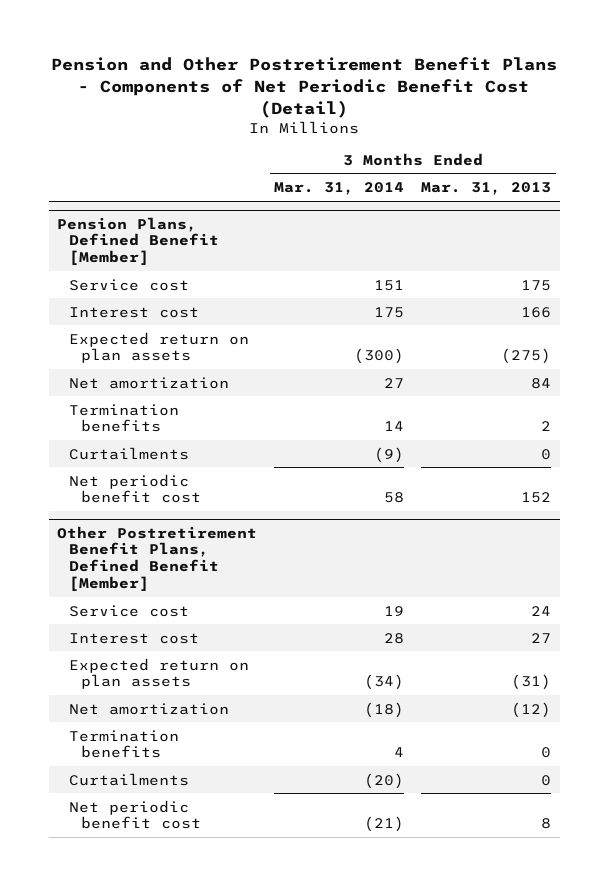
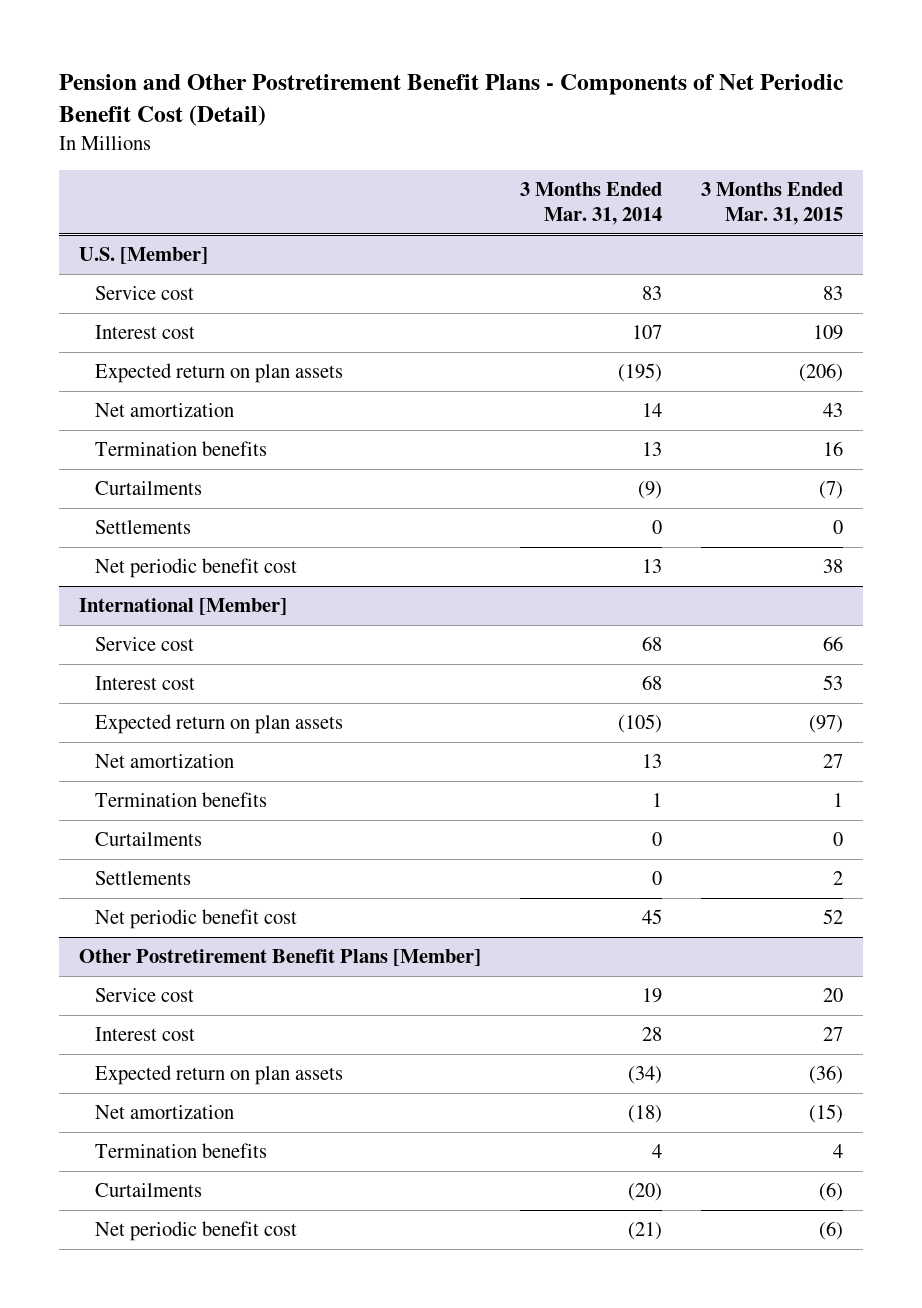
[421,182,552,196] Mar. 31, 2013 -> none
none -> [701,182,844,225] 3 Months Ended Mar. 31, 2015
[57,216,220,266] Pension Plans, Defined Benefit [Member] -> none
none -> [78,247,208,265] U.S. [Member]
[374,279,405,291] 151 -> [641,286,662,301] 83
[374,306,405,318] 175 -> [631,325,662,340] 107
[354,348,405,365] (300) -> [617,363,662,383] (195)
[384,377,405,388] 27 -> [641,403,662,418] 14
[384,421,405,432] 14 -> [641,442,662,457] 13
none -> [94,520,191,535] Settlements
[384,492,405,504] 58 -> [641,559,662,574] 13
none -> [78,598,287,616] International [Member]
none -> [94,637,194,652] Service cost
none -> [94,676,195,691] Interest cost
none -> [94,714,343,735] Expected return on plan assets
none -> [94,754,234,769] Net amortization
none -> [94,792,267,808] Termination benefits
none -> [94,832,202,847] Curtailments
none -> [94,871,191,886] Settlements
none -> [94,909,297,930] Net periodic benefit cost
[57,525,258,591] Other Postretirement Benefit Plans, Defined Benefit [Member] -> [78,949,481,967] Other Postretirement Benefit Plans [Member]

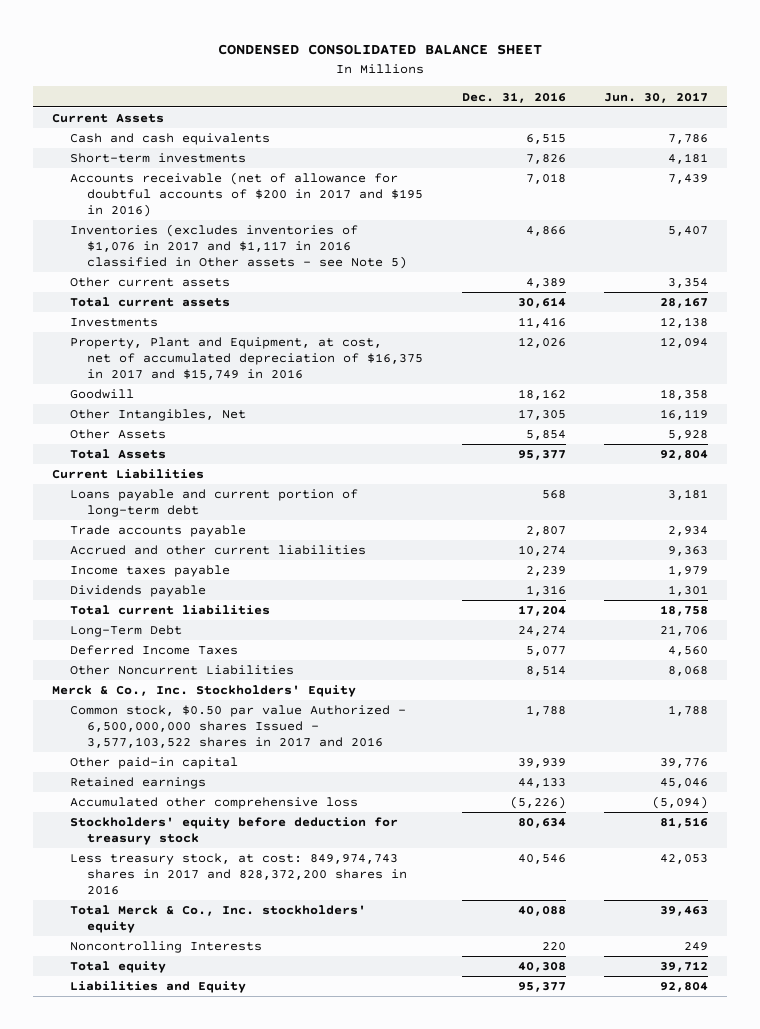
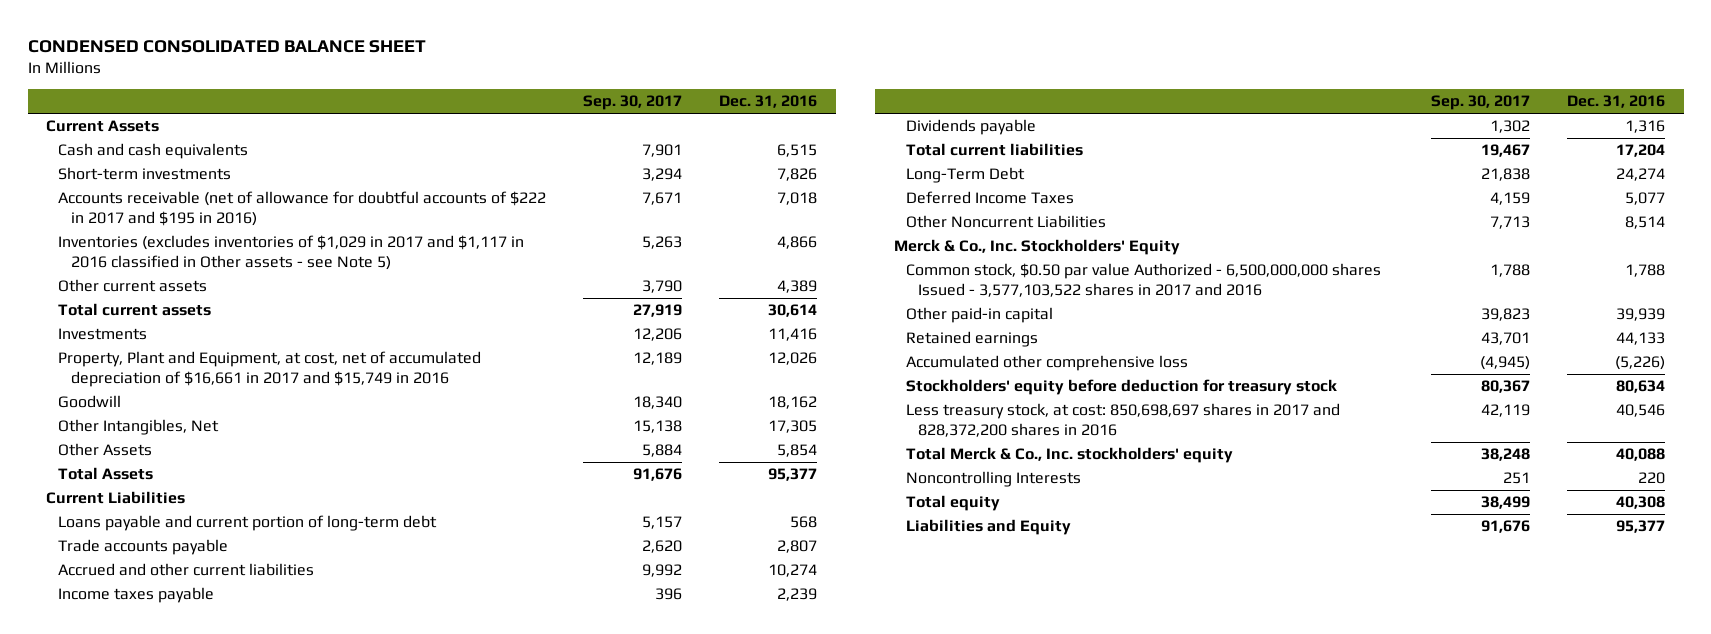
[603,91,708,103] Jun. 30, 2017 -> none
none -> [583,95,683,111] Sep. 30, 2017
[69,172,424,218] Accounts receivable (net of allowance for doubtful accounts of $200 in 2017 and $195 in 2016) -> [58,191,547,227] Accounts receivable (net of allowance for doubtful accounts of $222 in 2017 and $195 in 2016)
[69,224,408,270] Inventories (excludes inventories of $1,076 in 2017 and $1,117 in 2016 classified in Other assets - see Note 5) -> [58,235,525,271] Inventories (excludes inventories of $1,029 in 2017 and $1,117 in 2016 classified in Other assets - see Note 5)
[69,337,424,381] Property, Plant and Equipment, at cost, net of accumulated depreciation of $16,375 in 2017 and $15,749 in 2016 -> [58,351,482,388] Property, Plant and Equipment, at cost, net of accumulated depreciation of $16,661 in 2017 and $15,749 in 2016
[69,853,408,896] Less treasury stock, at cost: 849,974,743 shares in 2017 and 828,372,200 shares in 2016 -> [906,403,1341,438] Less treasury stock, at cost: 850,698,697 shares in 2017 and 828,372,200 shares in 2016

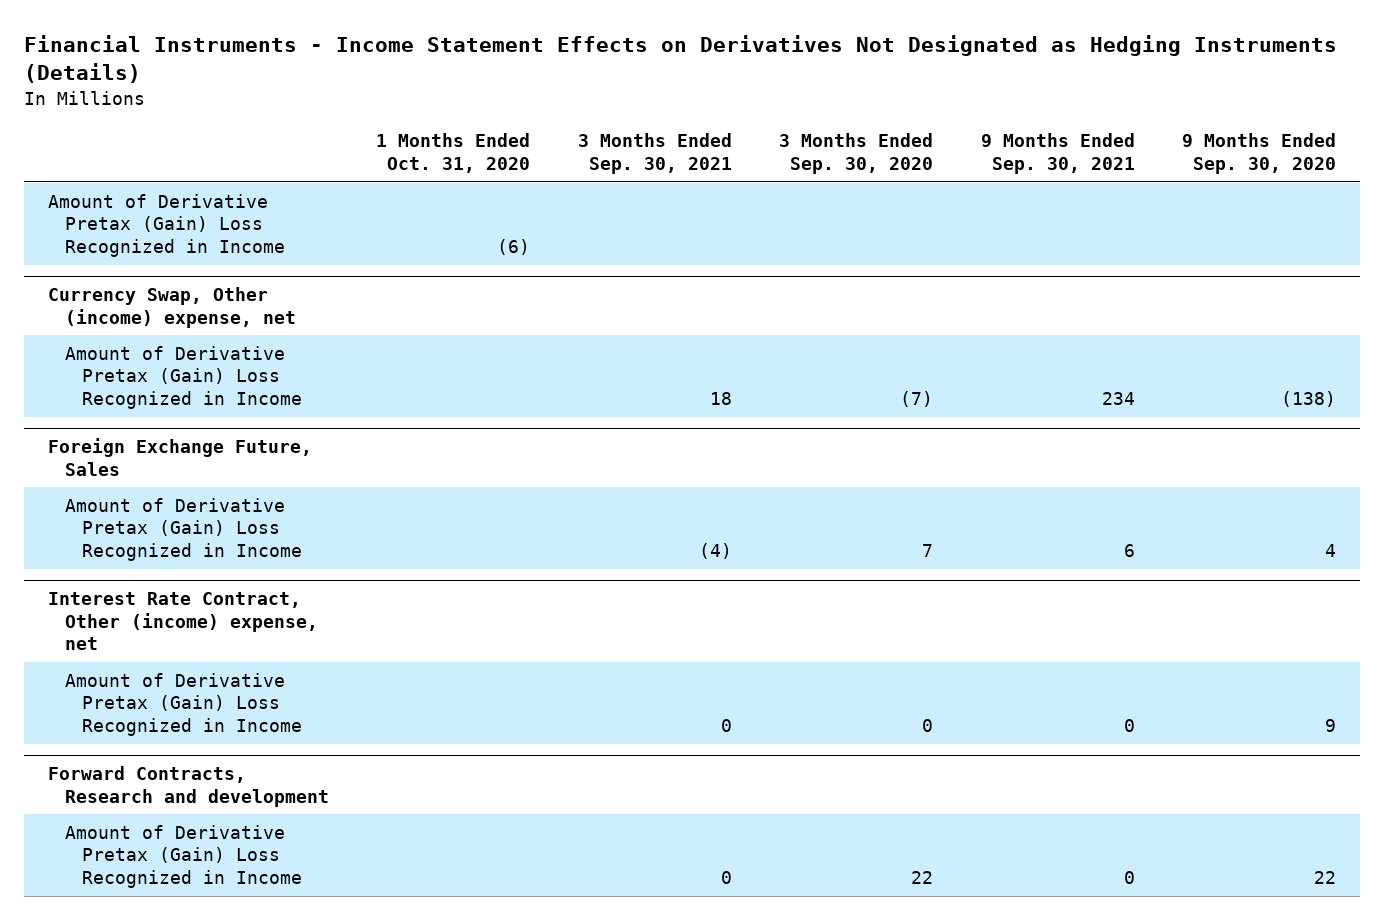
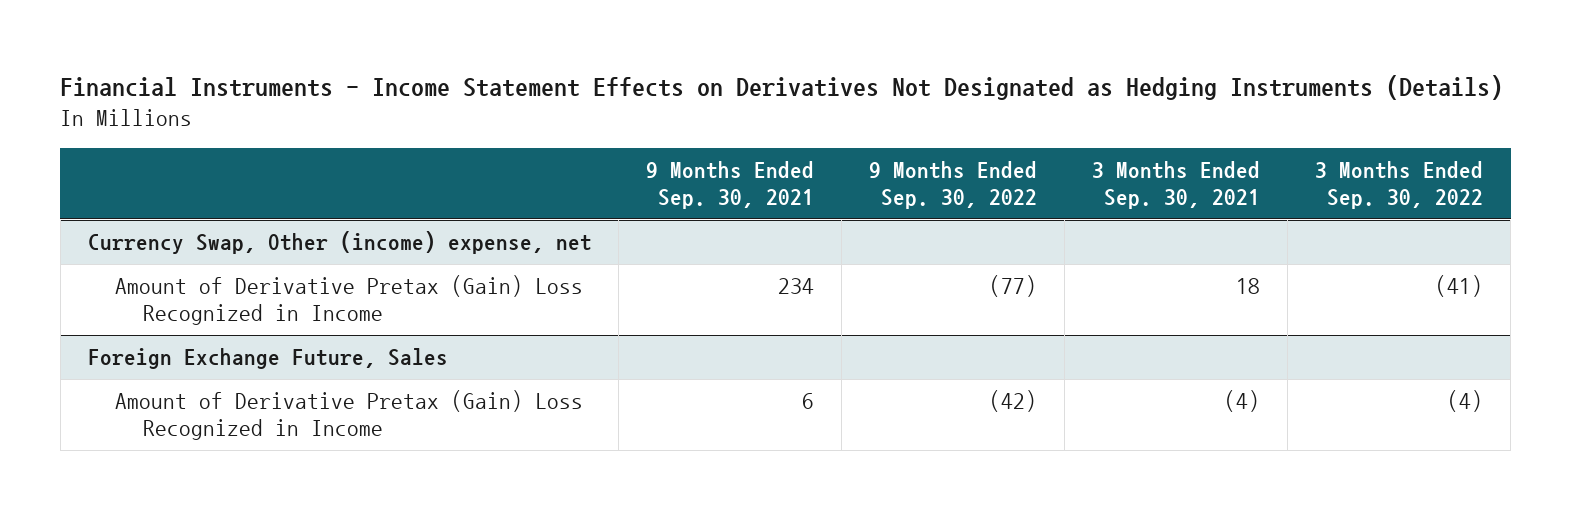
[376,133,531,174] 1 Months Ended Oct. 31, 2020 -> none
[779,133,934,175] 3 Months Ended Sep. 30, 2020 -> none
[1181,133,1336,175] 9 Months Ended Sep. 30, 2020 -> none
none -> [869,161,1038,209] 9 Months Ended Sep. 30, 2022
none -> [1315,161,1484,209] 3 Months Ended Sep. 30, 2022
[48,193,285,258] Amount of Derivative Pretax (Gain) Loss Recognized in Income -> none
[48,592,318,651] Interest Rate Contract, Other (income) expense, net -> none
[64,672,302,737] Amount of Derivative Pretax (Gain) Loss Recognized in Income -> none
[48,766,329,807] Forward Contracts, Research and development -> none
[64,824,302,889] Amount of Derivative Pretax (Gain) Loss Recognized in Income -> none

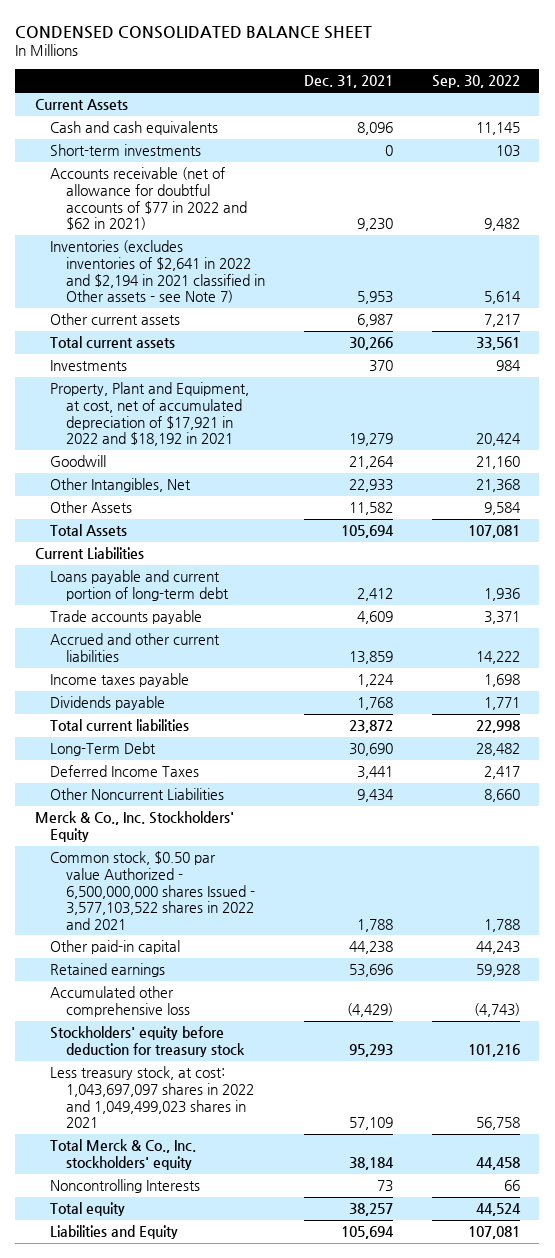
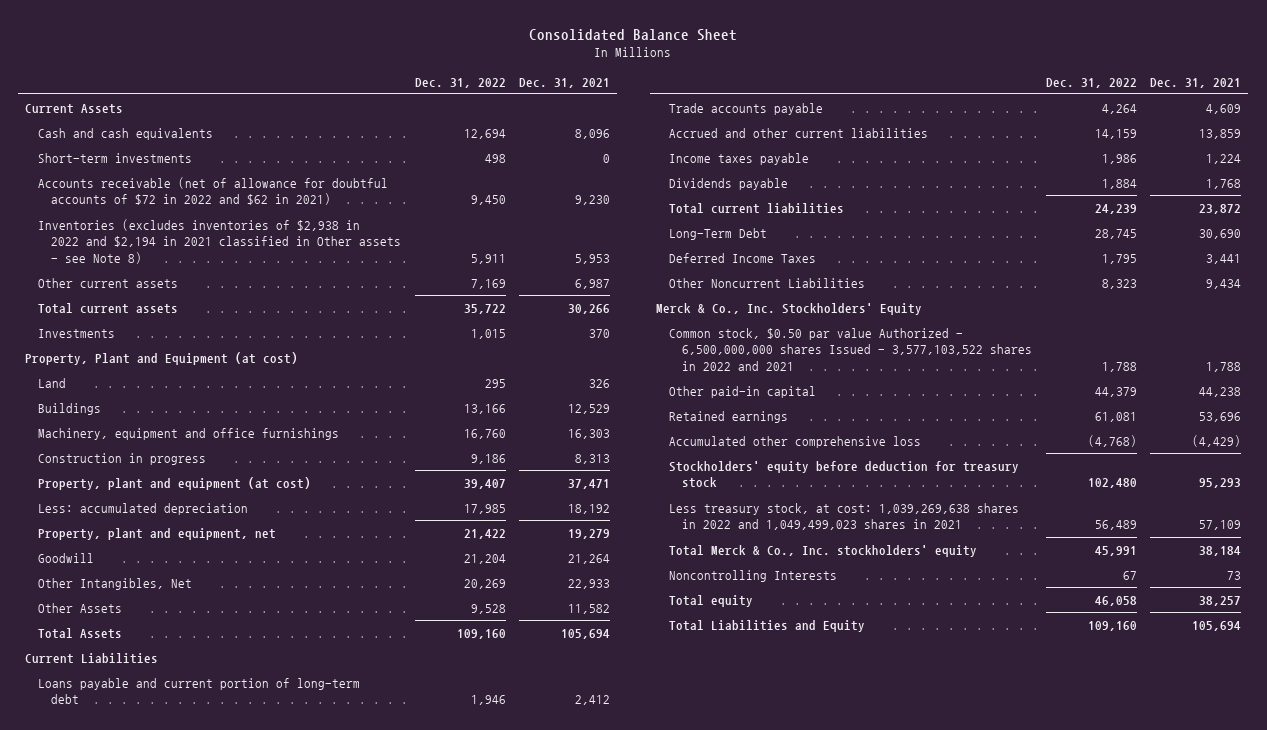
[15,25,373,39] CONDENSED CONSOLIDATED BALANCE SHEET -> [529,28,738,41] Consolidated Balance Sheet
[431,75,520,89] Sep. 30, 2022 -> none
none -> [414,77,506,88] Dec. 31, 2022
[50,167,247,231] Accounts receivable (net of allowance for doubtful accounts of $77 in 2022 and $62 in 2021) -> [38,176,389,206] Accounts receivable (net of allowance for doubtful accounts of $72 in 2022 and $62 in 2021)
[50,240,265,304] Inventories (excludes inventories of $2,641 in 2022 and $2,194 in 2021 classified in Other assets - see Note 7) -> [38,218,401,265] Inventories (excludes inventories of $2,938 in 2022 and $2,194 in 2021 classified in Other assets - see Note 8)
none -> [25,351,299,365] Property, Plant and Equipment (at cost)
none -> [38,377,67,388] Land
none -> [38,402,102,415] Buildings
none -> [38,427,340,440] Machinery, equipment and office furnishings
none -> [38,452,207,465] Construction in progress
none -> [38,476,312,490] Property, plant and equipment (at cost)
none -> [38,502,249,515] Less: accumulated depreciation
[50,382,250,447] Property, Plant and Equipment, at cost, net of accumulated depreciation of $17,921 in 2022 and $18,192 in 2021 -> [38,527,277,540] Property, plant and equipment, net
[50,1066,254,1129] Less treasury stock, at cost: 1,043,697,097 shares in 2022 and 1,049,499,023 shares in 2021 -> [669,502,1020,531] Less treasury stock, at cost: 1,039,269,638 shares in 2022 and 1,049,499,023 shares in 2021
[50,1225,179,1240] Liabilities and Equity -> [669,619,866,632] Total Liabilities and Equity

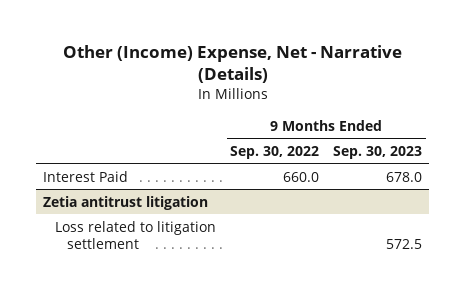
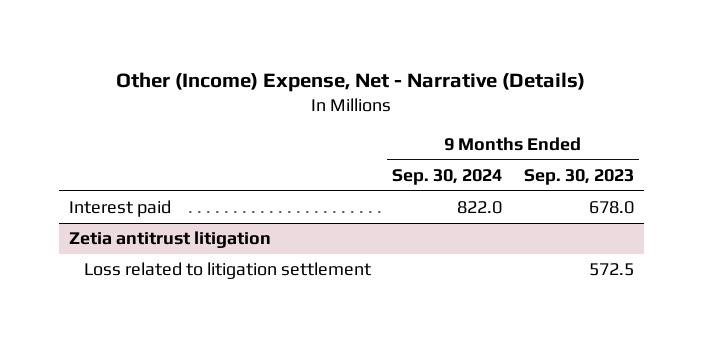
[230,145,320,159] Sep. 30, 2022 -> none
none -> [392,169,503,186] Sep. 30, 2024
[42,170,128,182] Interest Paid -> [69,200,172,218] Interest paid

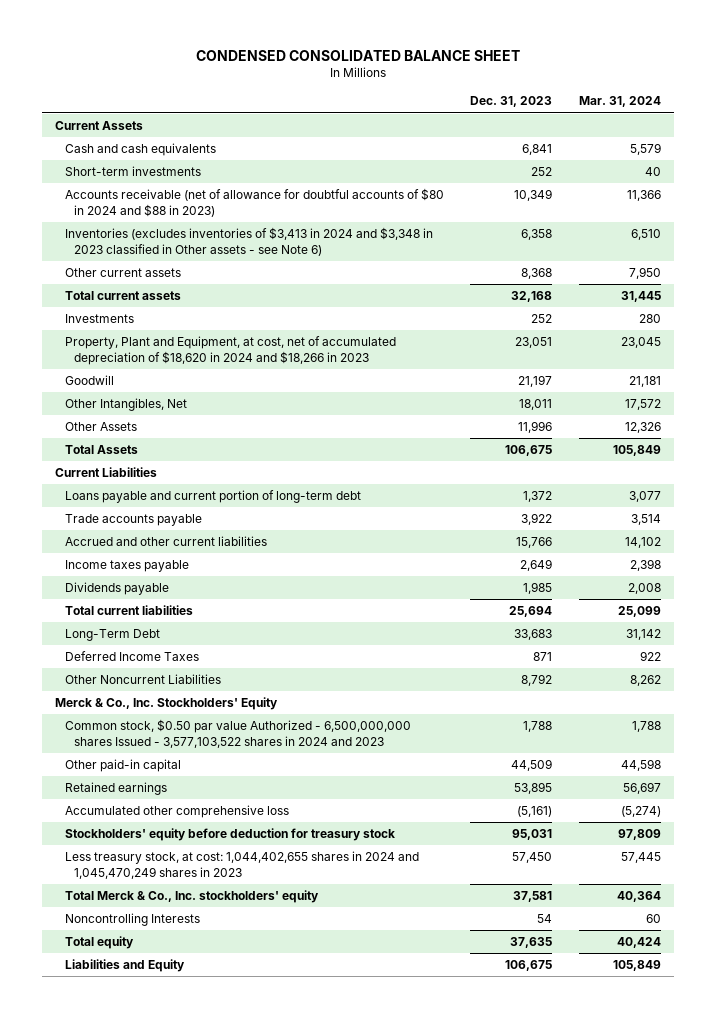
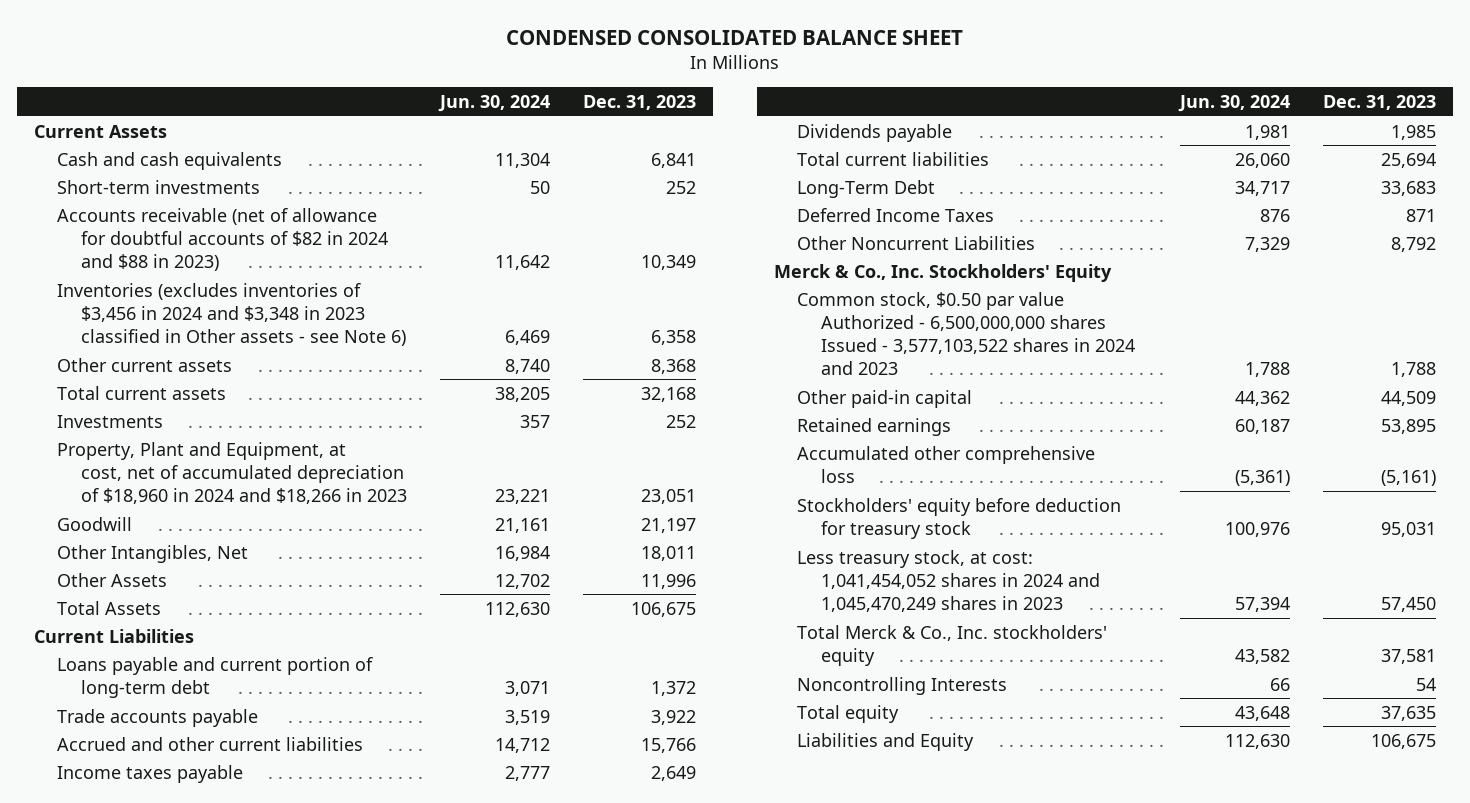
[578,96,661,108] Mar. 31, 2024 -> none
none -> [437,94,550,112] Jun. 30, 2024
[64,187,444,217] Accounts receivable (net of allowance for doubtful accounts of $80 in 2024 and $88 in 2023) -> [57,207,388,271] Accounts receivable (net of allowance for doubtful accounts of $82 in 2024 and $88 in 2023)
[64,226,433,256] Inventories (excludes inventories of $3,413 in 2024 and $3,348 in 2023 classified in Other assets - see Note 6) -> [57,282,406,346] Inventories (excludes inventories of $3,456 in 2024 and $3,348 in 2023 classified in Other assets - see Note 6)
[64,335,396,365] Property, Plant and Equipment, at cost, net of accumulated depreciation of $18,620 in 2024 and $18,266 in 2023 -> [57,441,407,504] Property, Plant and Equipment, at cost, net of accumulated depreciation of $18,960 in 2024 and $18,266 in 2023
[64,850,419,879] Less treasury stock, at cost: 1,044,402,655 shares in 2024 and 1,045,470,249 shares in 2023 -> [797,549,1100,612] Less treasury stock, at cost: 1,041,454,052 shares in 2024 and 1,045,470,249 shares in 2023

